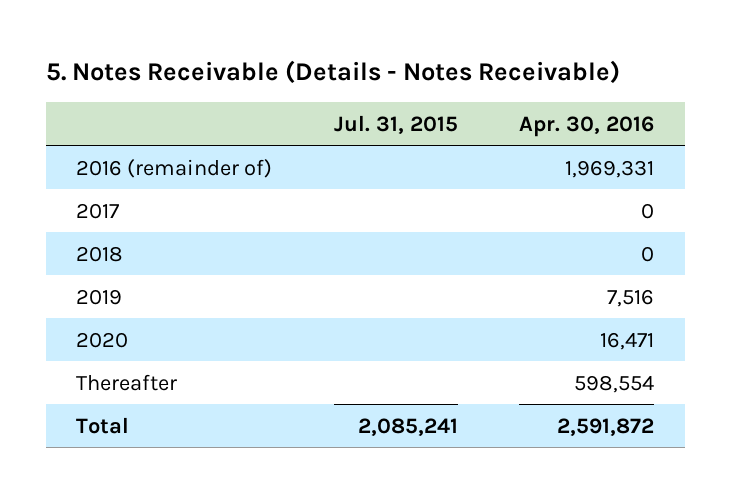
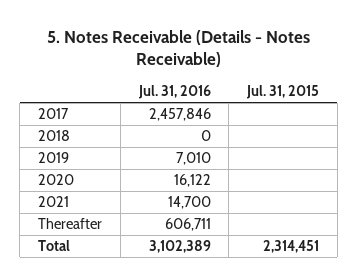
[519,115,655,137] Apr. 30, 2016 -> none
none -> [137,85,211,100] Jul. 31, 2016
[76,158,273,178] 2016 (remainder of) -> none
none -> [38,196,70,208] 2021
[357,417,458,436] 2,085,241 -> [263,240,320,254] 2,314,451

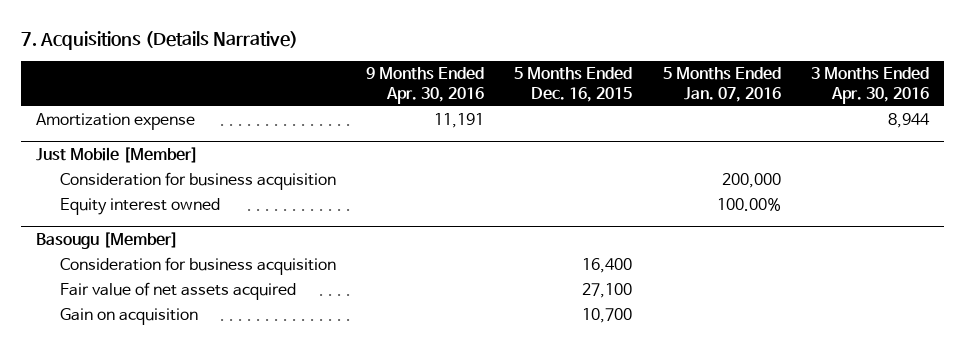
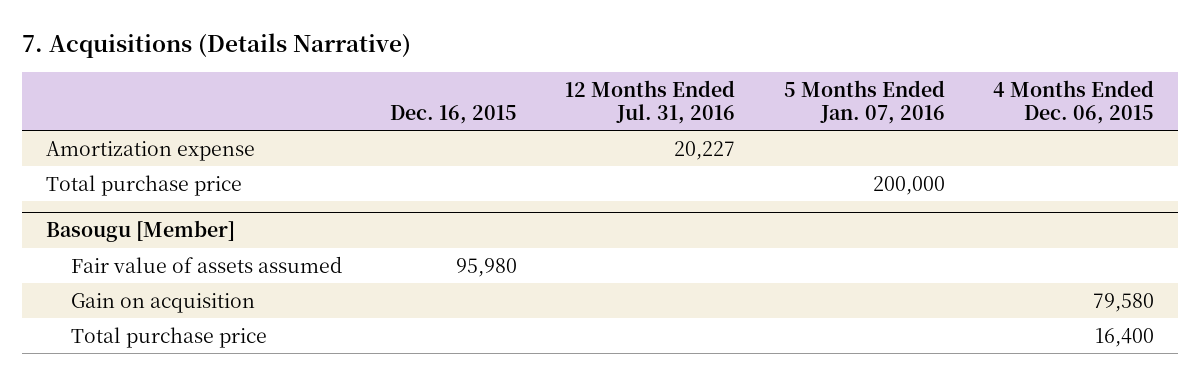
[366,67,485,104] 9 Months Ended Apr. 30, 2016 -> none
[514,67,633,102] 5 Months Ended Dec. 16, 2015 -> none
[811,67,930,104] 3 Months Ended Apr. 30, 2016 -> none
none -> [390,104,518,124] Dec. 16, 2015
none -> [565,79,736,124] 12 Months Ended Jul. 31, 2016
none -> [992,79,1154,124] 4 Months Ended Dec. 06, 2015
[35,146,198,163] Just Mobile [Member] -> none
[59,172,336,191] Consideration for business acquisition -> none
[59,198,220,216] Equity interest owned -> none
none -> [46,174,243,196] Total purchase price
[59,257,336,276] Consideration for business acquisition -> none
[59,282,296,301] Fair value of net assets acquired -> [70,255,342,273] Fair value of assets assumed
none -> [70,326,267,348] Total purchase price

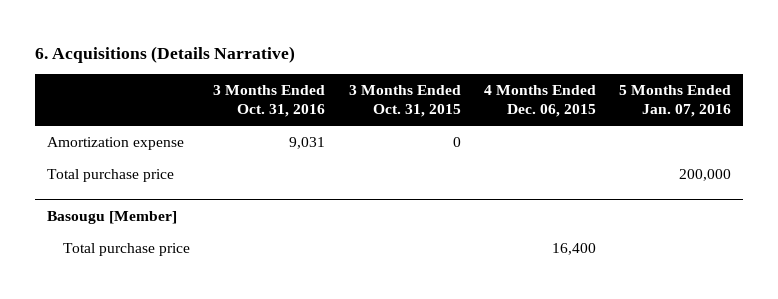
[22,33,412,59] 7. Acquisitions (Details Narrative) -> [34,45,295,63] 6. Acquisitions (Details Narrative)
[390,104,518,124] Dec. 16, 2015 -> none
[565,79,736,124] 12 Months Ended Jul. 31, 2016 -> none
none -> [213,84,326,118] 3 Months Ended Oct. 31, 2016
none -> [348,84,461,118] 3 Months Ended Oct. 31, 2015
[70,255,342,273] Fair value of assets assumed -> none
[70,292,255,313] Gain on acquisition -> none

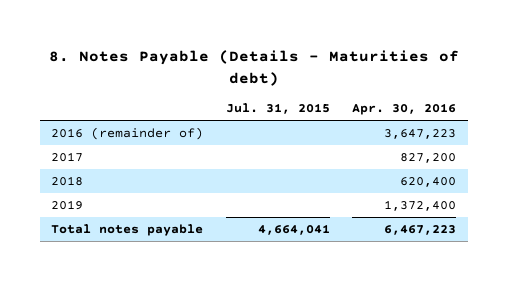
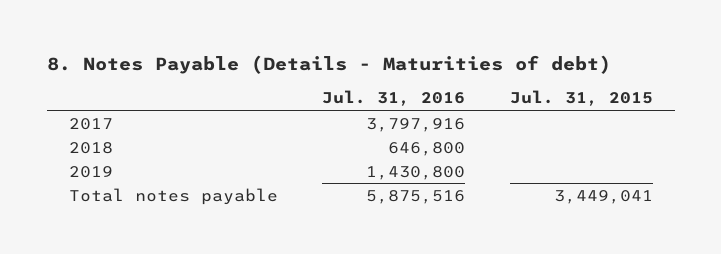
[352,103,457,116] Apr. 30, 2016 -> none
none -> [322,90,466,107] Jul. 31, 2016
[51,126,204,140] 2016 (remainder of) -> none
[257,223,330,235] 4,664,041 -> [553,189,653,204] 3,449,041

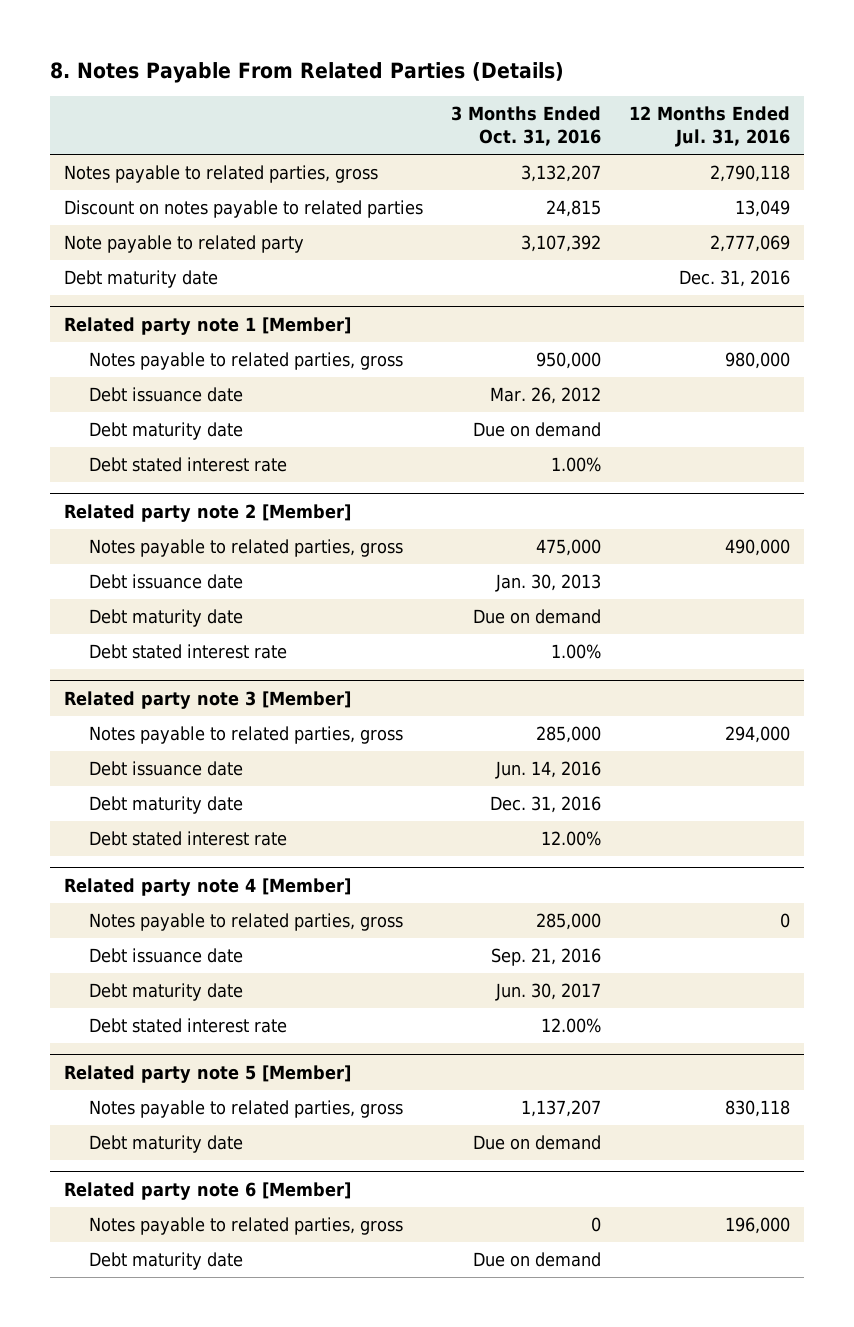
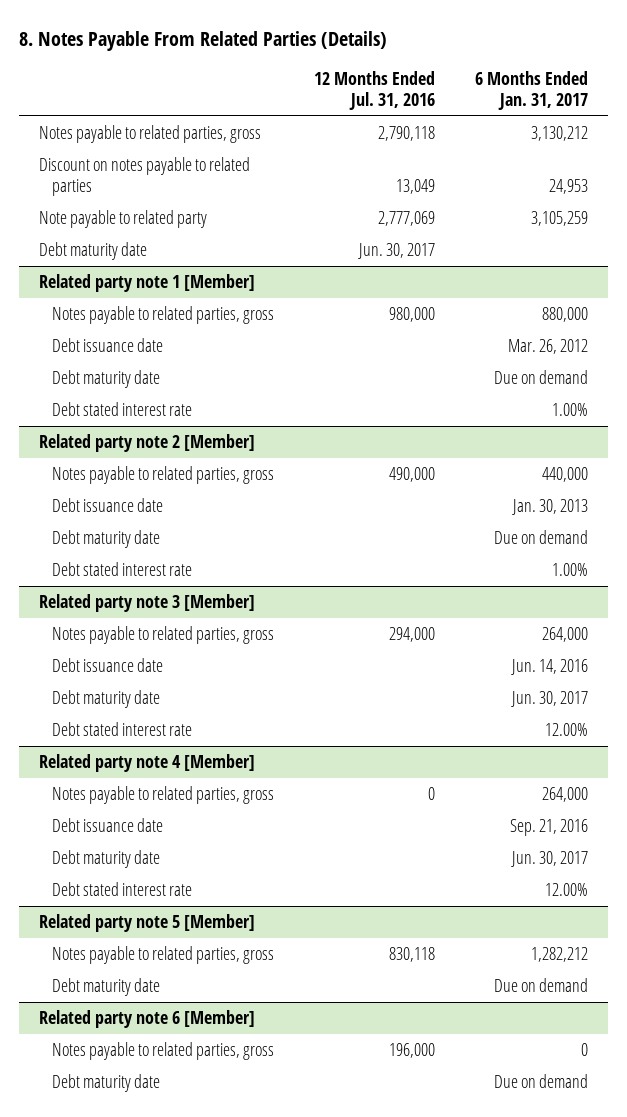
[450,106,601,146] 3 Months Ended Oct. 31, 2016 -> none
none -> [474,71,588,111] 6 Months Ended Jan. 31, 2017
[678,270,790,288] Dec. 31, 2016 -> [357,242,435,259] Jun. 30, 2017

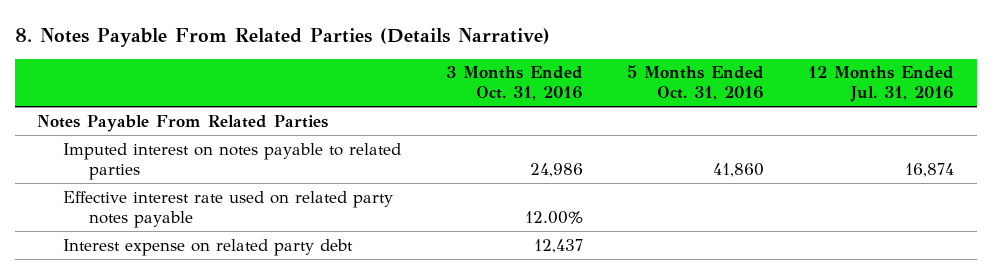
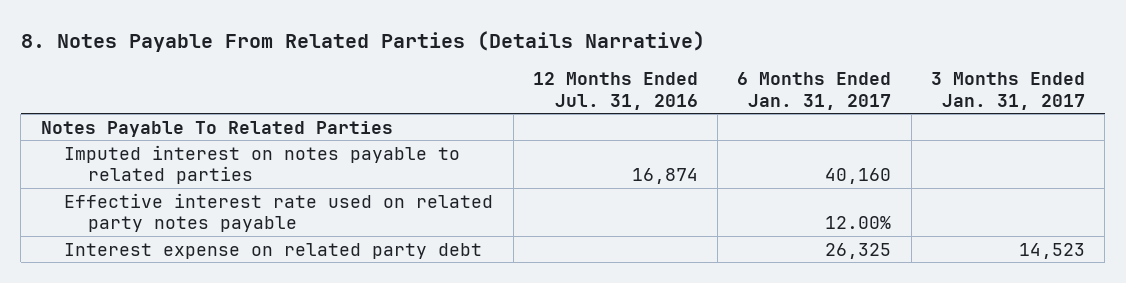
[445,66,583,101] 3 Months Ended Oct. 31, 2016 -> none
[627,65,765,101] 5 Months Ended Oct. 31, 2016 -> none
none -> [737,72,892,110] 6 Months Ended Jan. 31, 2017
none -> [930,72,1085,110] 3 Months Ended Jan. 31, 2017
[37,114,329,132] Notes Payable From Related Parties -> [40,120,393,137] Notes Payable To Related Parties

